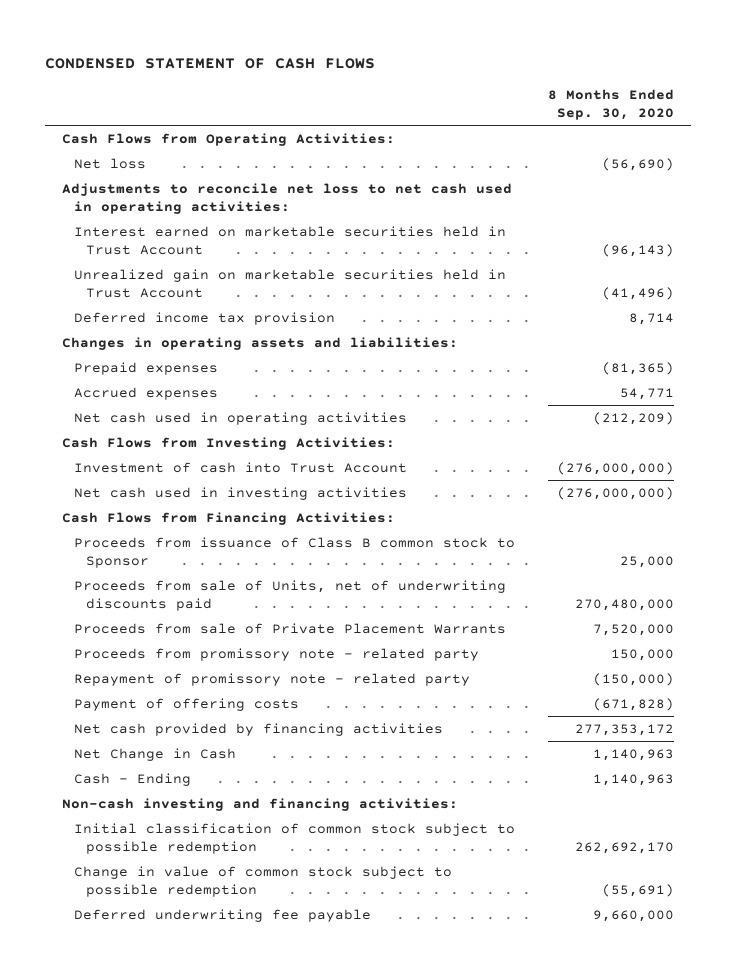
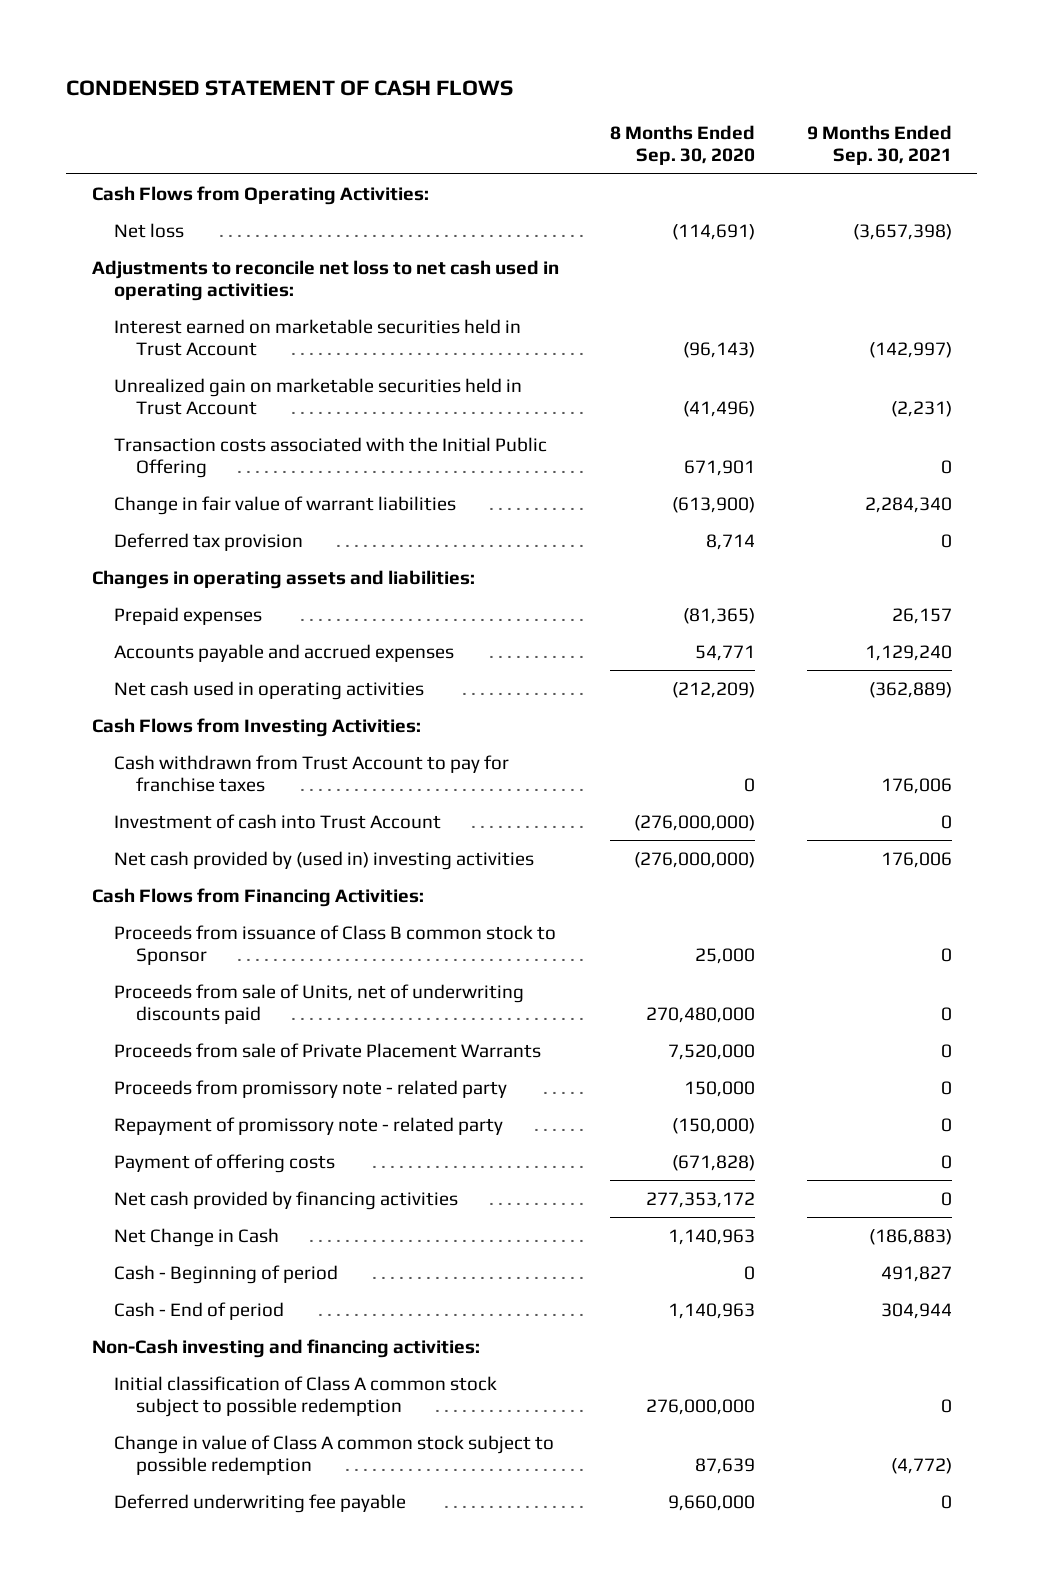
none -> [806,125,952,166] 9 Months Ended Sep. 30, 2021
[602,157,675,171] (56,690) -> [672,223,756,240] (114,691)
none -> [113,436,547,478] Transaction costs associated with the Initial Public Offering
none -> [113,495,456,515] Change in fair value of warrant liabilities
[73,311,335,325] Deferred income tax provision -> [113,532,303,551] Deferred tax provision
[73,386,218,400] Accrued expenses -> [113,643,454,662] Accounts payable and accrued expenses
none -> [113,754,509,792] Cash withdrawn from Trust Account to pay for franchise taxes
[73,486,407,500] Net cash used in investing activities -> [113,850,534,870] Net cash provided by (used in) investing activities
[73,772,191,786] Cash - Ending -> [113,1264,338,1284] Cash - Beginning of period
[593,773,675,786] 1,140,963 -> [744,1265,756,1280] 0
none -> [113,1301,284,1320] Cash - End of period
[61,797,458,811] Non-cash investing and financing activities: -> [91,1338,480,1358] Non-Cash investing and financing activities:
[73,822,515,854] Initial classification of common stock subject to possible redemption -> [113,1375,497,1417] Initial classification of Class A common stock subject to possible redemption
[575,841,675,854] 262,692,170 -> [646,1398,756,1415] 276,000,000
[73,865,452,897] Change in value of common stock subject to possible redemption -> [113,1434,554,1475] Change in value of Class A common stock subject to possible redemption
[602,883,675,897] (55,691) -> [695,1457,756,1474] 87,639

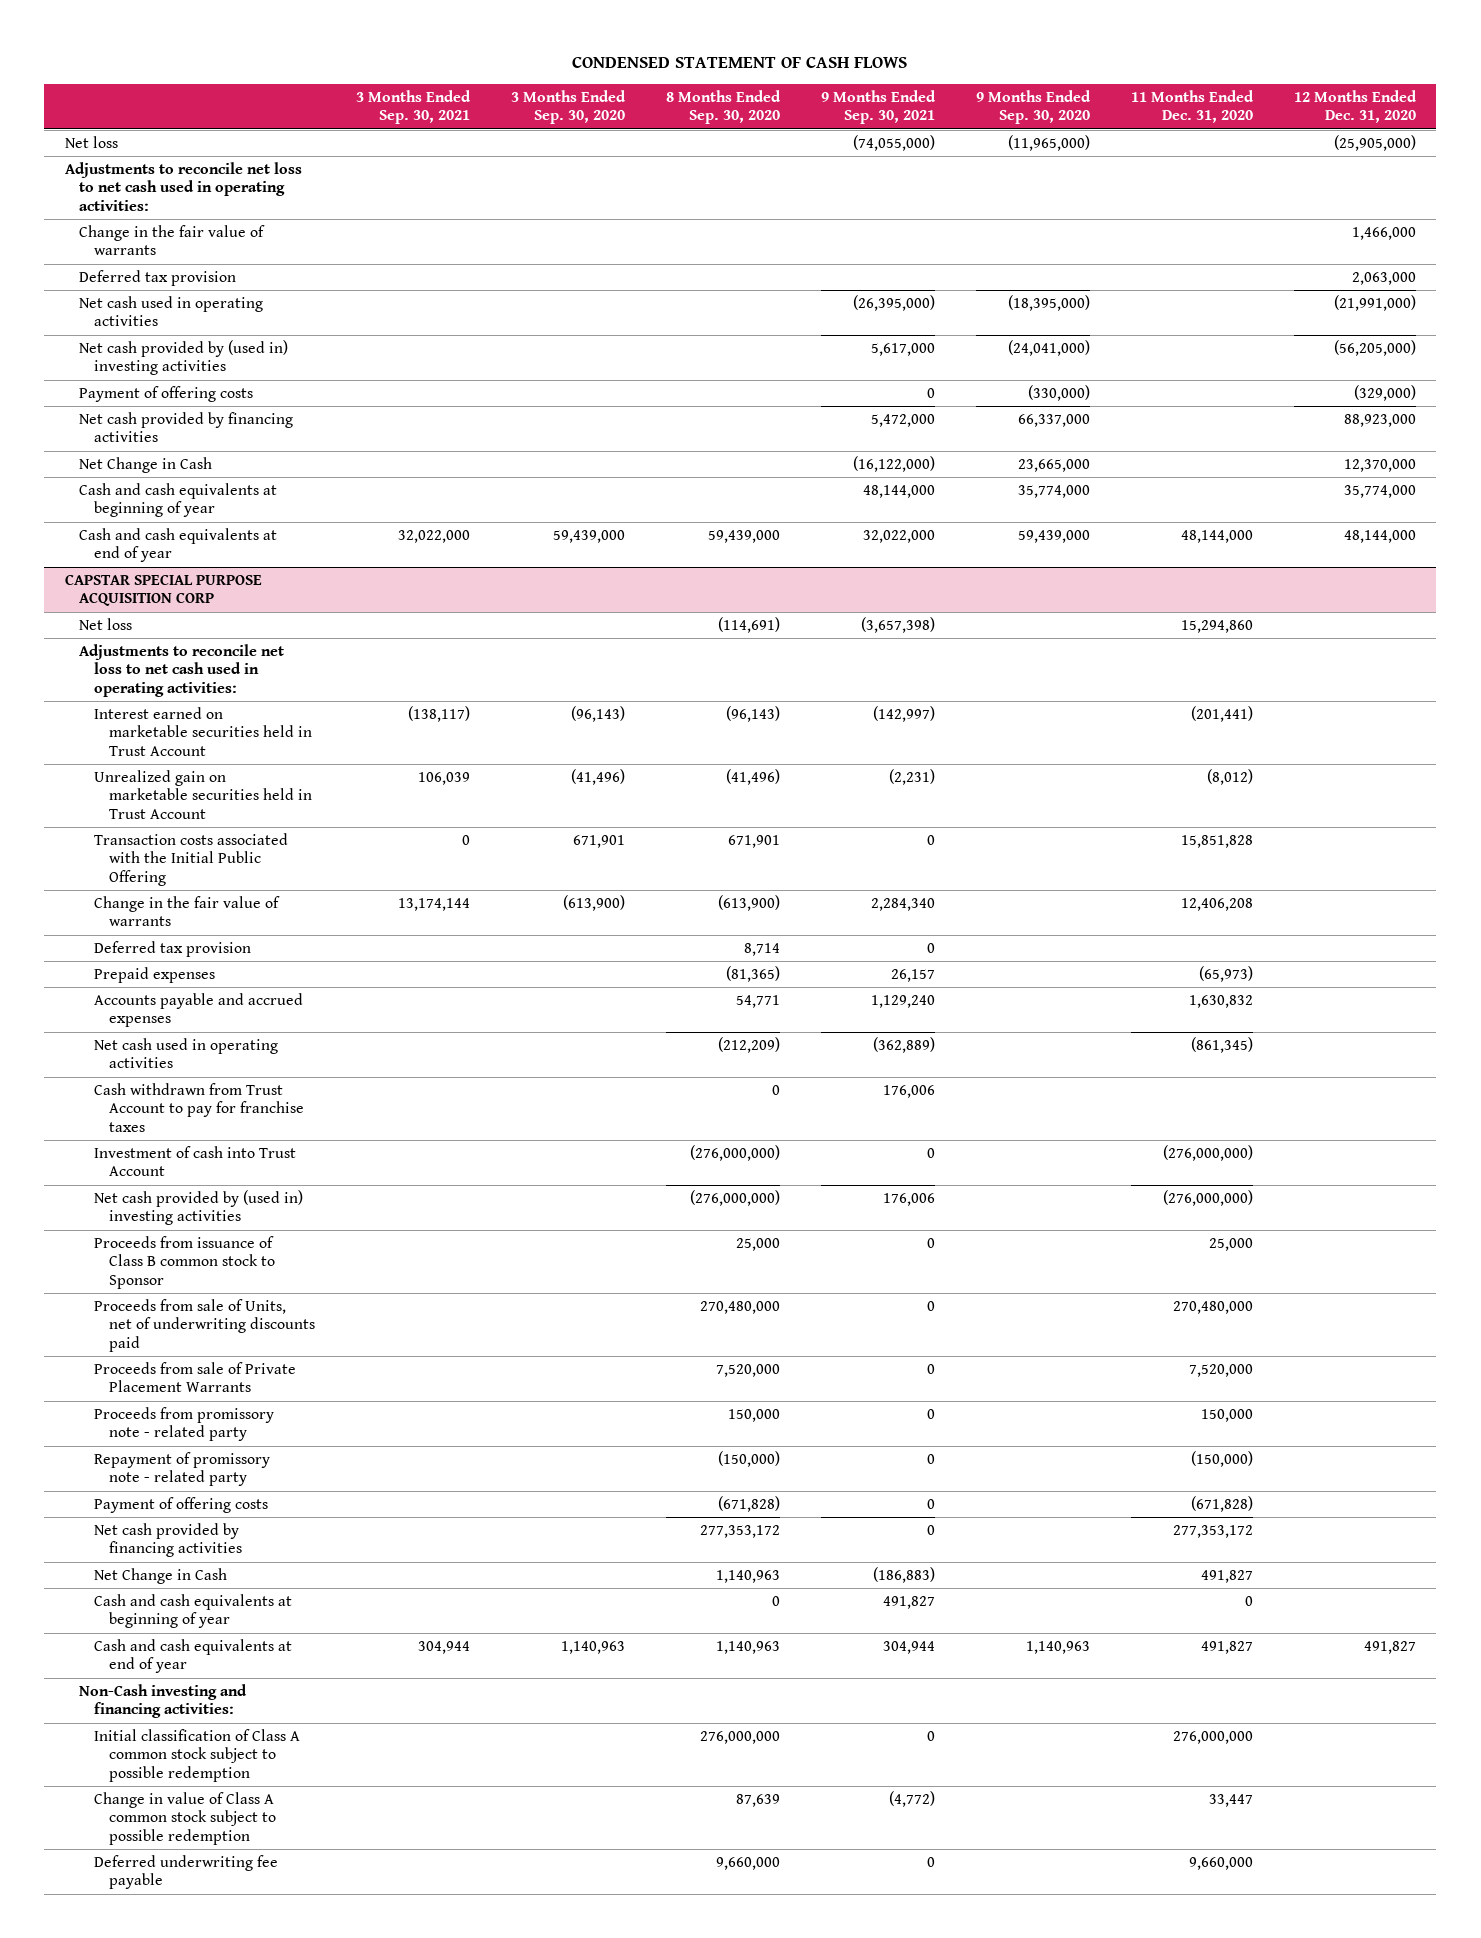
none -> [355,89,471,125] 3 Months Ended Sep. 30, 2021
none -> [510,89,626,125] 3 Months Ended Sep. 30, 2020
none -> [975,89,1091,125] 9 Months Ended Sep. 30, 2020
none -> [1130,89,1254,124] 11 Months Ended Dec. 31, 2020
none -> [1293,89,1417,124] 12 Months Ended Dec. 31, 2020
[91,185,429,205] Cash Flows from Operating Activities: -> none
none -> [64,136,118,149] Net loss
none -> [64,162,302,211] Adjustments to reconcile net loss to net cash used in operating activities:
none -> [79,225,266,256] Change in the fair value of warrants
none -> [79,270,237,287] Deferred tax provision
none -> [79,296,264,327] Net cash used in operating activities
none -> [79,340,289,376] Net cash provided by (used in) investing activities
none -> [79,386,254,403] Payment of offering costs
none -> [79,412,294,443] Net cash provided by financing activities
none -> [79,457,213,474] Net Change in Cash
none -> [79,483,278,518] Cash and cash equivalents at beginning of year
none -> [79,528,278,563] Cash and cash equivalents at end of year
none -> [64,574,262,607] CAPSTAR SPECIAL PURPOSE ACQUISITION CORP
[113,495,456,515] Change in fair value of warrant liabilities -> [94,896,281,927] Change in the fair value of warrants
[91,569,475,589] Changes in operating assets and liabilities: -> none
[91,717,421,737] Cash Flows from Investing Activities: -> none
[91,887,424,907] Cash Flows from Financing Activities: -> none
[113,1264,338,1284] Cash - Beginning of period -> [94,1594,293,1629] Cash and cash equivalents at beginning of year
[113,1301,284,1320] Cash - End of period -> [94,1639,293,1674] Cash and cash equivalents at end of year

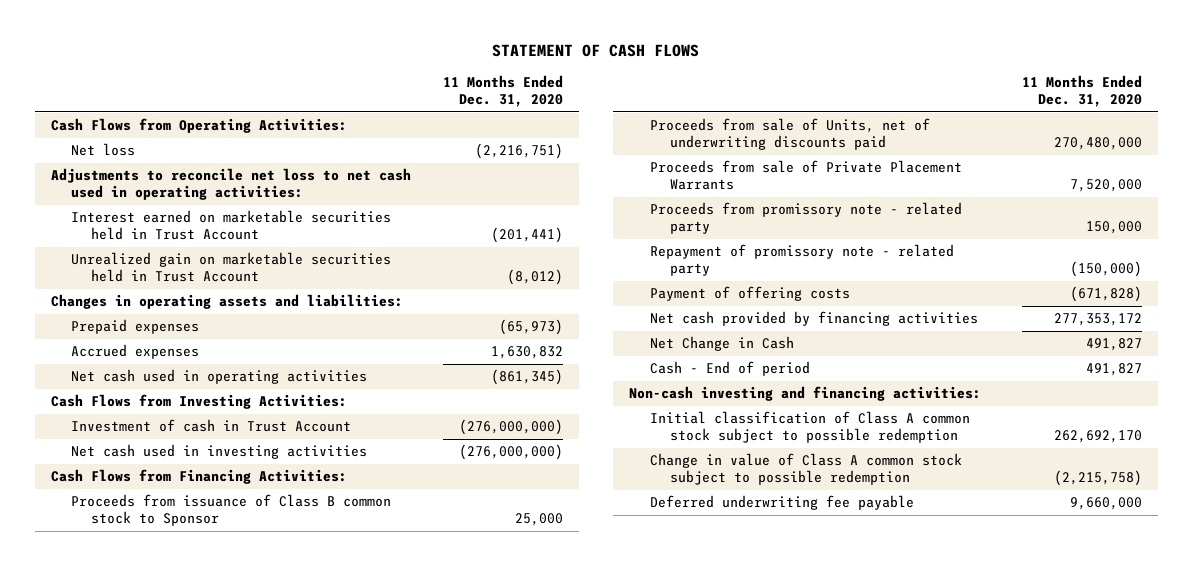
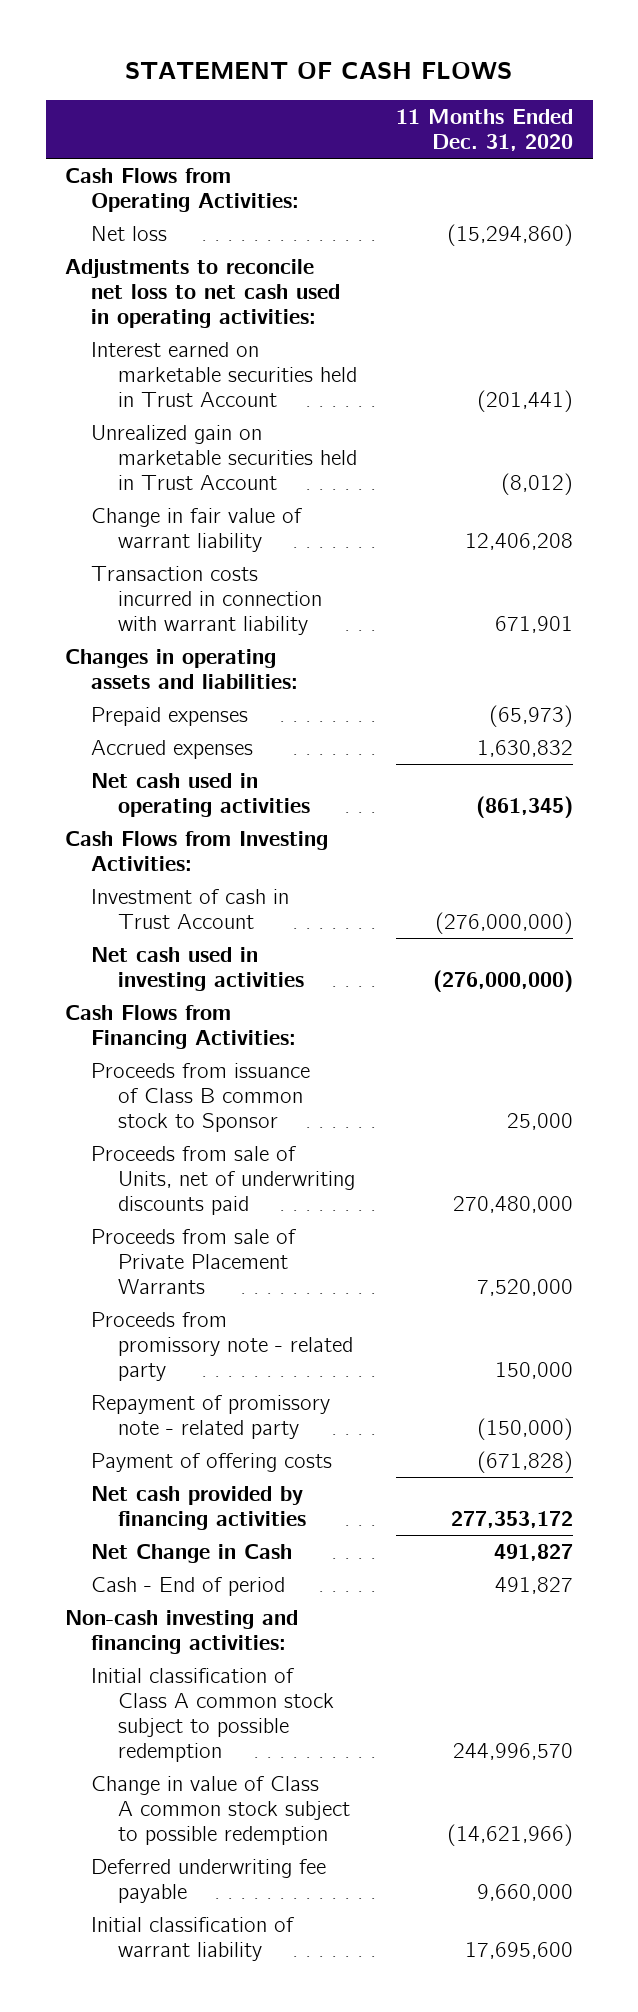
[474,143,563,160] (2,216,751) -> [446,223,573,246] (15,294,860)
none -> [91,507,303,552] Change in fair value of warrant liability
none -> [91,565,322,635] Transaction costs incurred in connection with warrant liability
[1053,430,1142,444] 262,692,170 -> [452,1742,573,1760] 244,996,570
[1053,470,1142,487] (2,215,758) -> [446,1823,573,1846] (14,621,966)
none -> [91,1916,295,1961] Initial classification of warrant liability

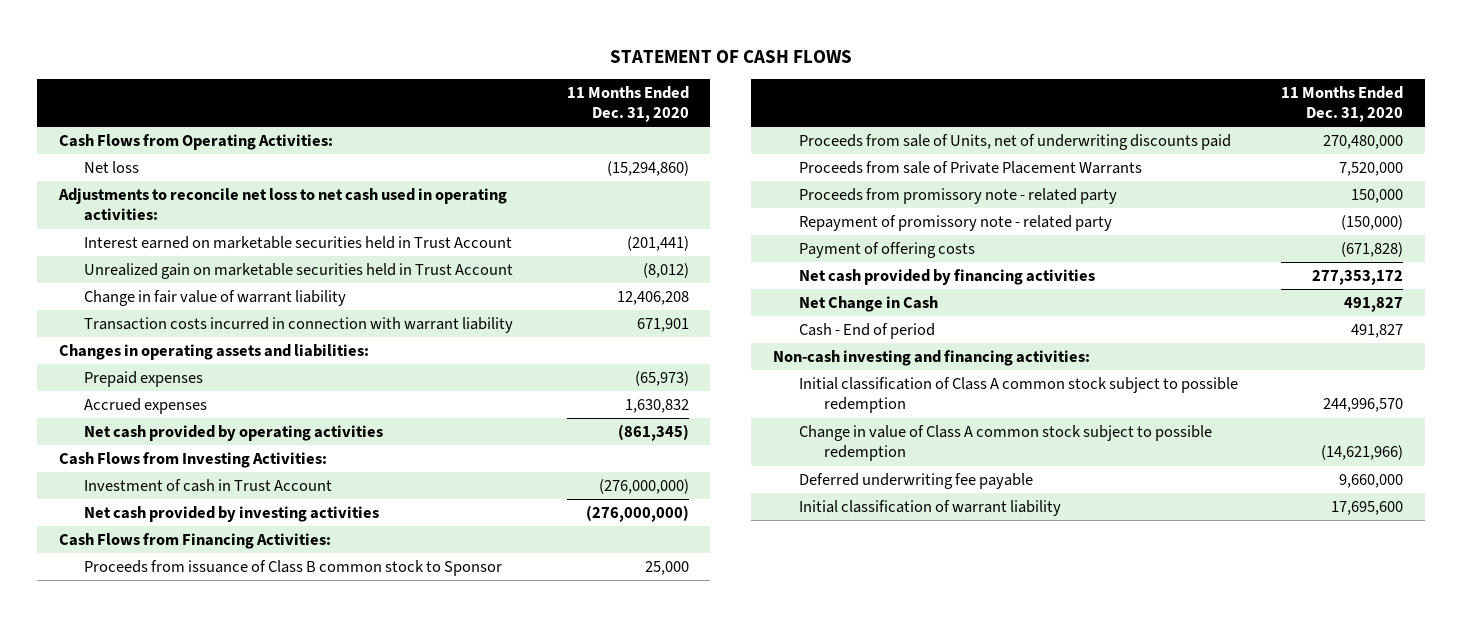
[91,772,310,817] Net cash used in operating activities -> [84,424,384,441] Net cash provided by operating activities
[91,946,304,991] Net cash used in investing activities -> [84,505,380,522] Net cash provided by investing activities

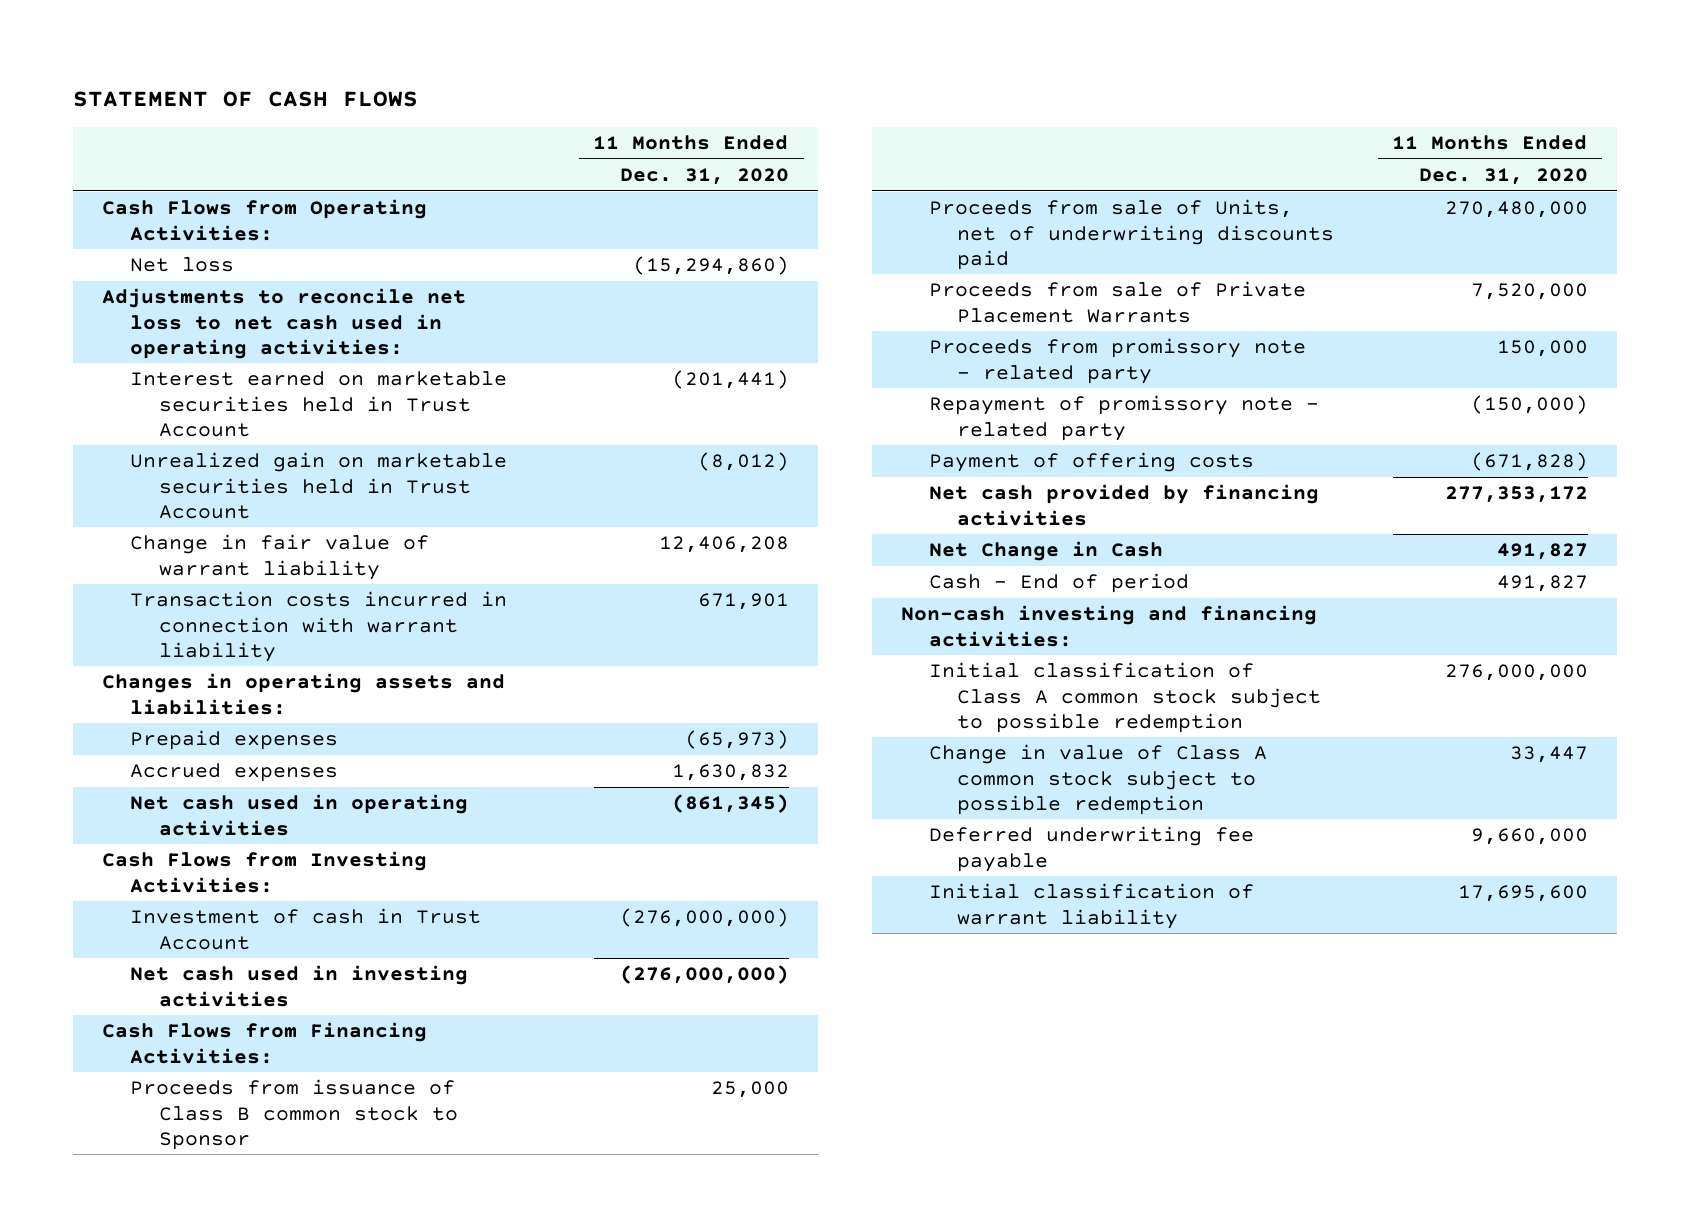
[84,424,384,441] Net cash provided by operating activities -> [130,794,469,836] Net cash used in operating activities
[84,505,380,522] Net cash provided by investing activities -> [130,965,469,1007] Net cash used in investing activities
[1322,398,1403,413] 244,996,570 -> [1444,664,1588,682] 276,000,000
[1320,445,1403,461] (14,621,966) -> [1509,746,1588,764] 33,447

